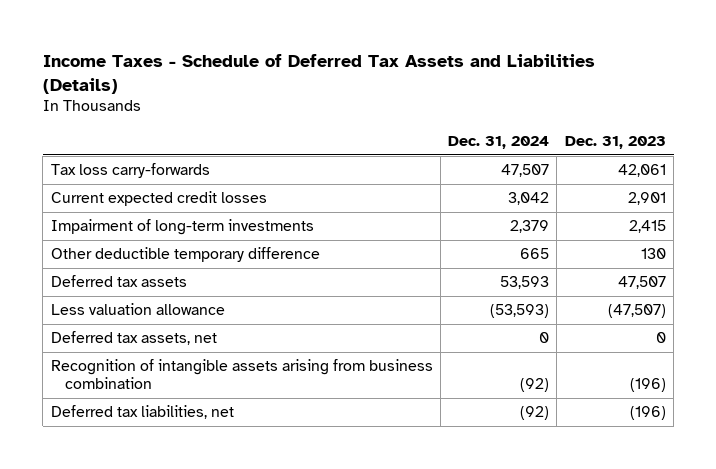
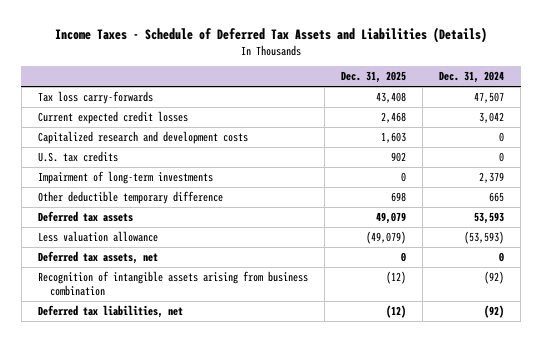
[564,136,666,150] Dec. 31, 2023 -> none
none -> [340,71,406,84] Dec. 31, 2025
none -> [37,131,248,145] Capitalized research and development costs
none -> [37,151,118,163] U.S. tax credits

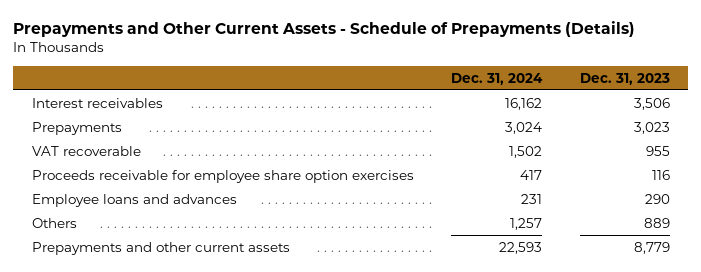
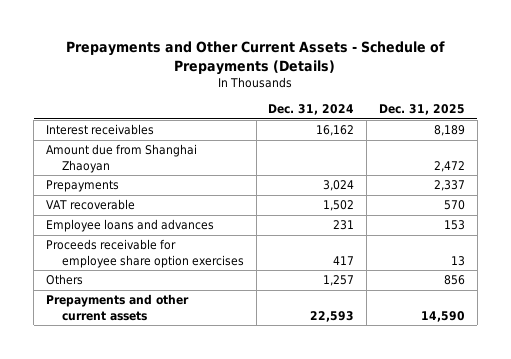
[579,72,670,85] Dec. 31, 2023 -> none
none -> [379,103,466,115] Dec. 31, 2025
none -> [45,144,197,173] Amount due from Shanghai Zhaoyan
[31,169,414,183] Proceeds receivable for employee share option exercises -> [45,239,244,268] Proceeds receivable for employee share option exercises

